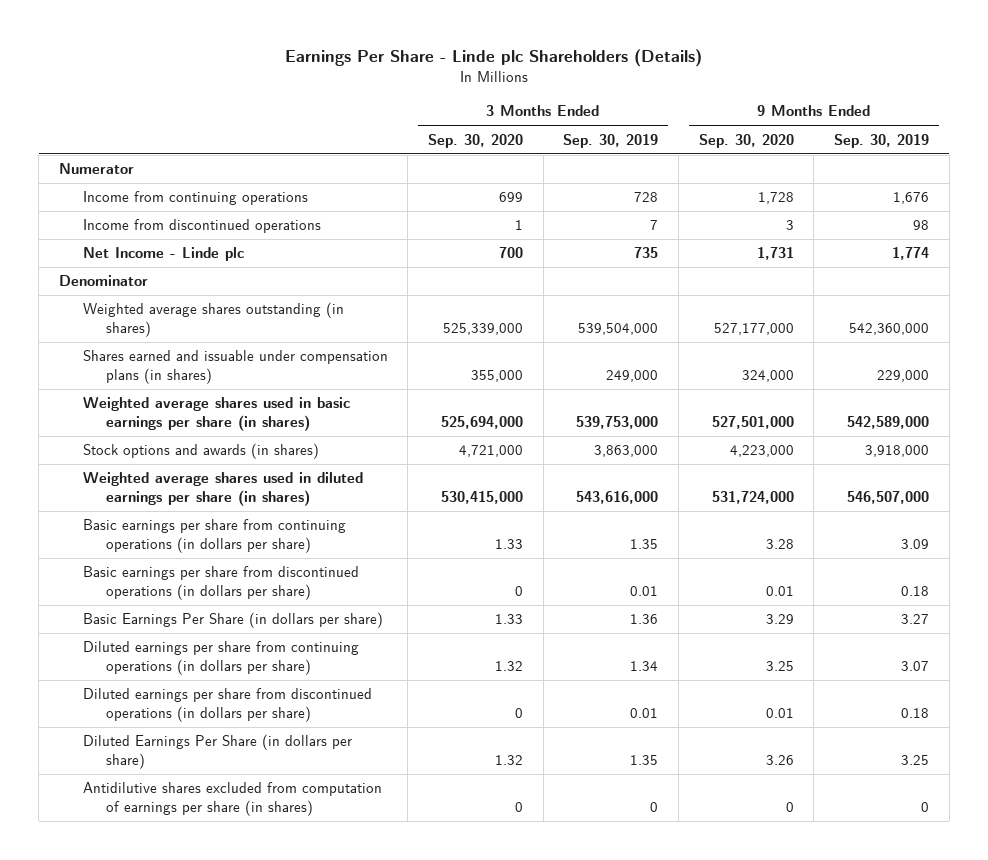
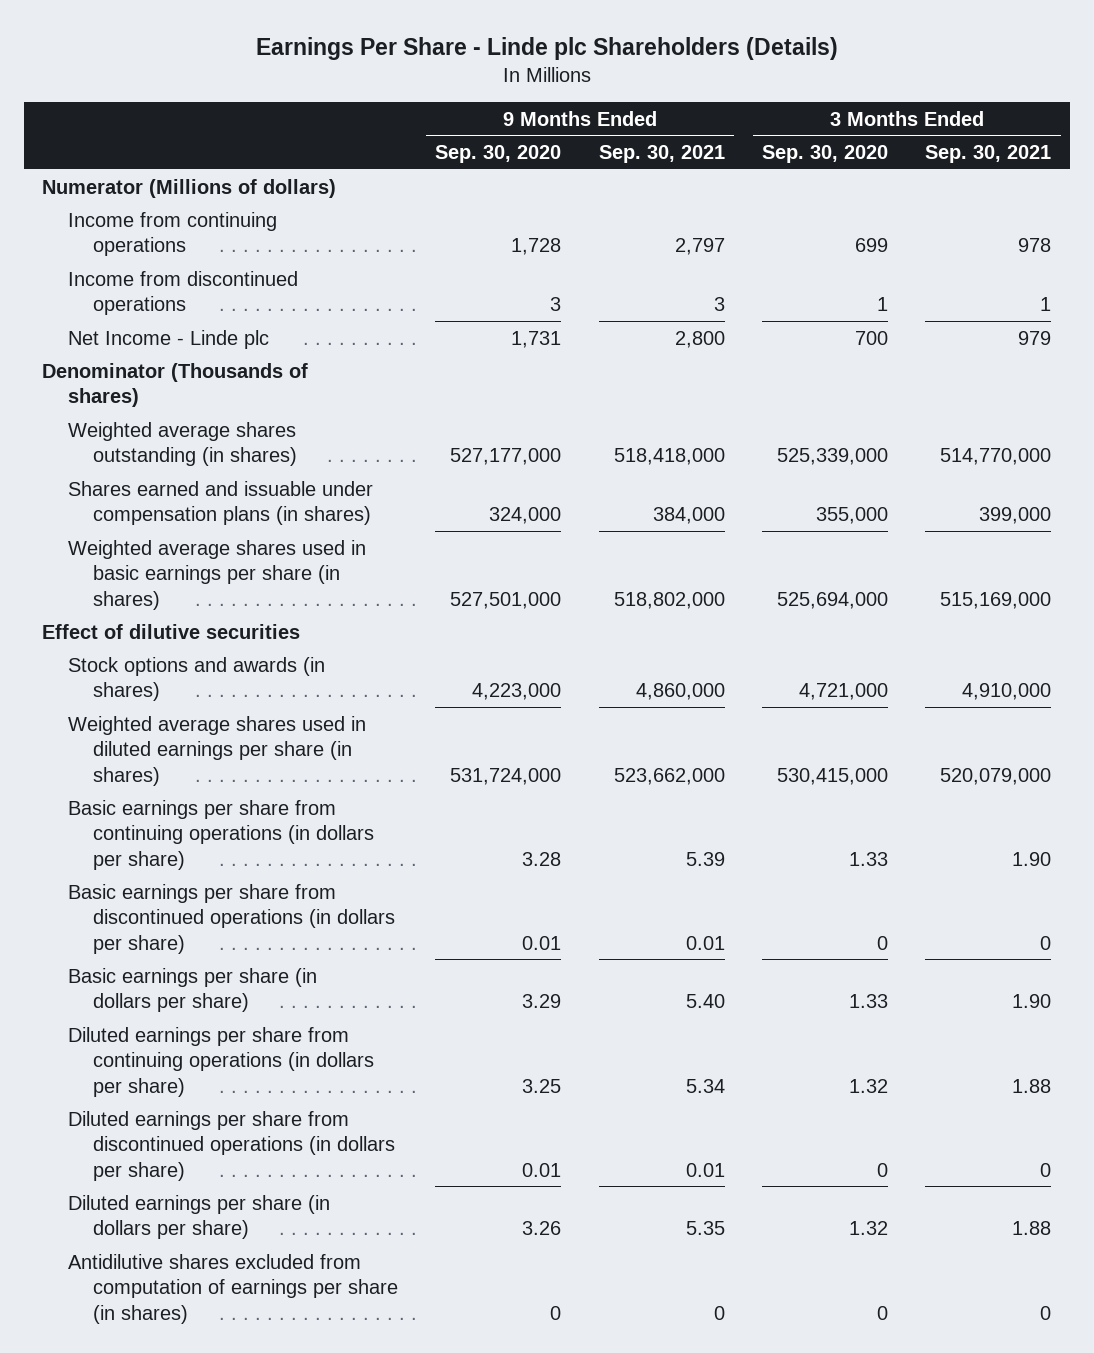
[563,133,659,148] Sep. 30, 2019 -> none
[834,133,930,148] Sep. 30, 2019 -> none
none -> [598,145,725,164] Sep. 30, 2021
none -> [925,145,1052,164] Sep. 30, 2021
[59,163,135,175] Numerator -> [42,178,337,198] Numerator (Millions of dollars)
[59,275,149,287] Denominator -> [42,362,309,408] Denominator (Thousands of shares)
none -> [42,623,301,639] Effect of dilutive securities
[82,612,383,629] Basic Earnings Per Share (in dollars per share) -> [67,967,317,1013] Basic earnings per share (in dollars per share)
[82,734,352,770] Diluted Earnings Per Share (in dollars per share) -> [67,1194,330,1240] Diluted earnings per share (in dollars per share)

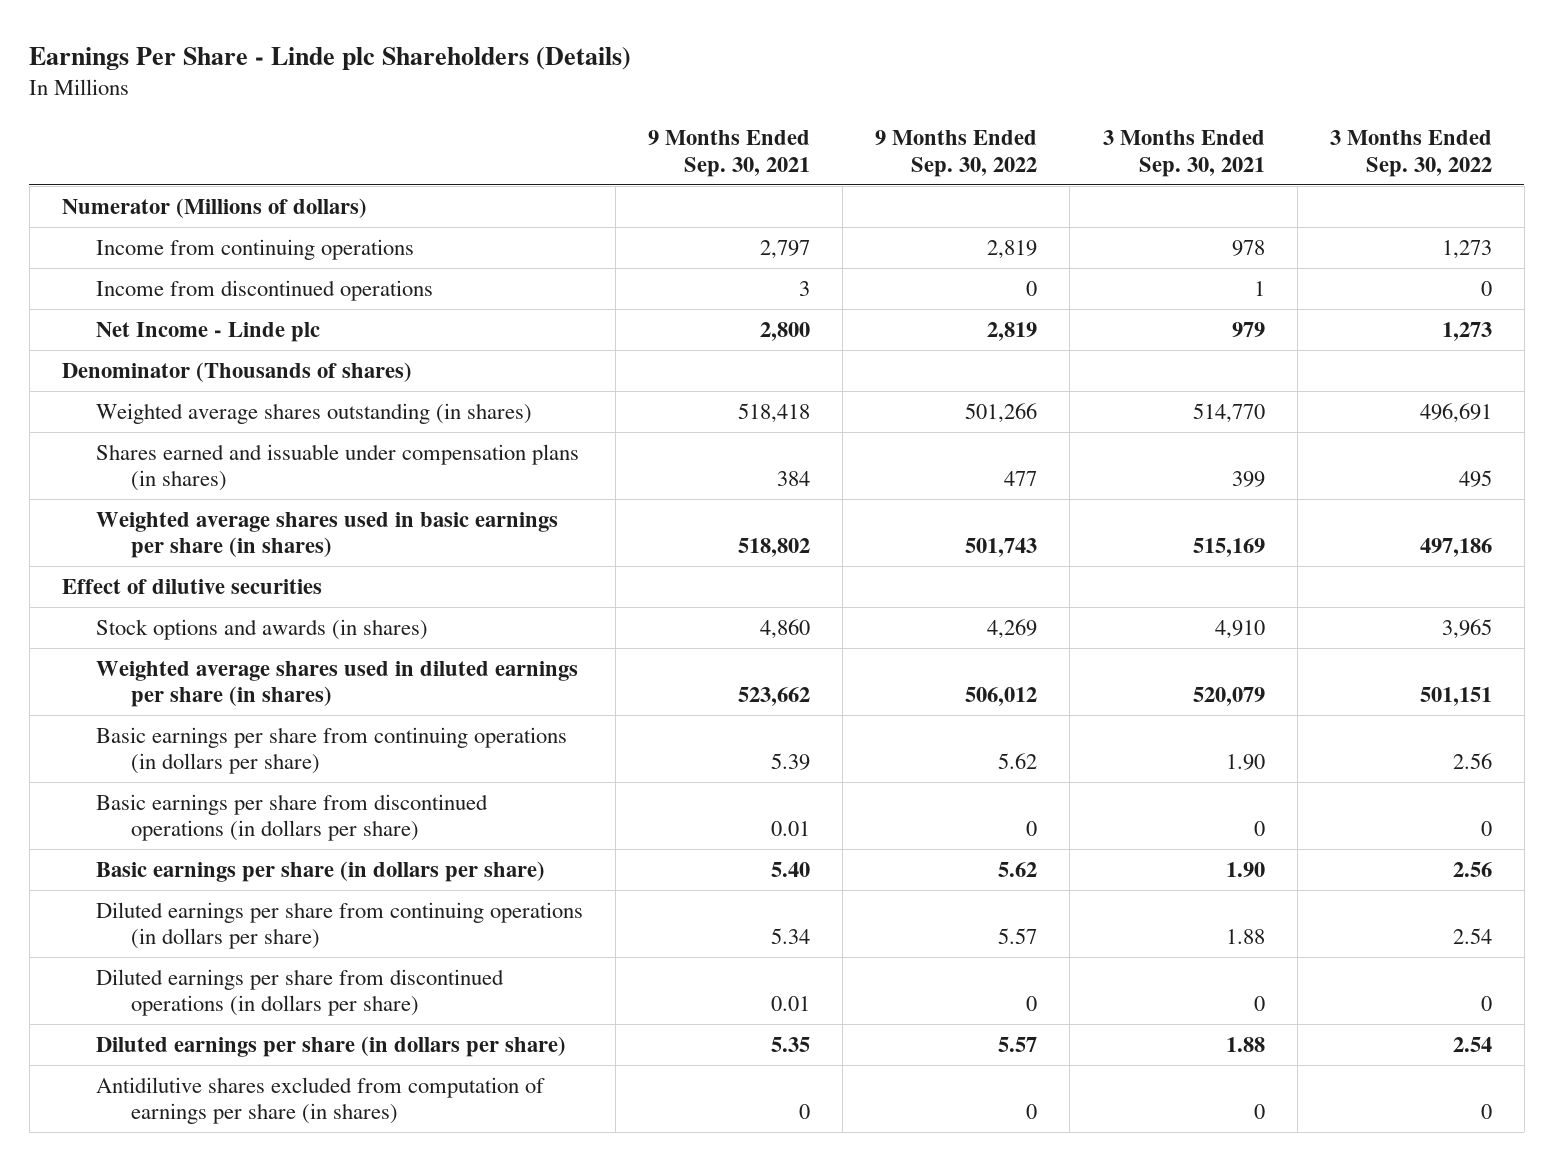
[435,145,562,164] Sep. 30, 2020 -> none
[762,145,889,164] Sep. 30, 2020 -> none
none -> [875,130,1038,178] 9 Months Ended Sep. 30, 2022
none -> [1329,130,1492,178] 3 Months Ended Sep. 30, 2022
[613,448,725,466] 518,418,000 -> [738,402,811,423] 518,418
[940,448,1052,466] 514,770,000 -> [1192,402,1265,423] 514,770
[652,507,725,525] 384,000 -> [777,471,811,487] 384
[979,507,1052,525] 399,000 -> [1231,471,1265,488] 399
[613,591,725,609] 518,802,000 -> [738,538,811,558] 518,802
[940,591,1052,609] 515,169,000 -> [1192,538,1265,558] 515,169
[635,683,725,701] 4,860,000 -> [760,618,811,639] 4,860
[962,683,1052,701] 4,910,000 -> [1214,619,1265,639] 4,910
[613,767,725,785] 523,662,000 -> [738,687,811,707] 523,662
[940,767,1052,785] 520,079,000 -> [1192,687,1265,707] 520,079

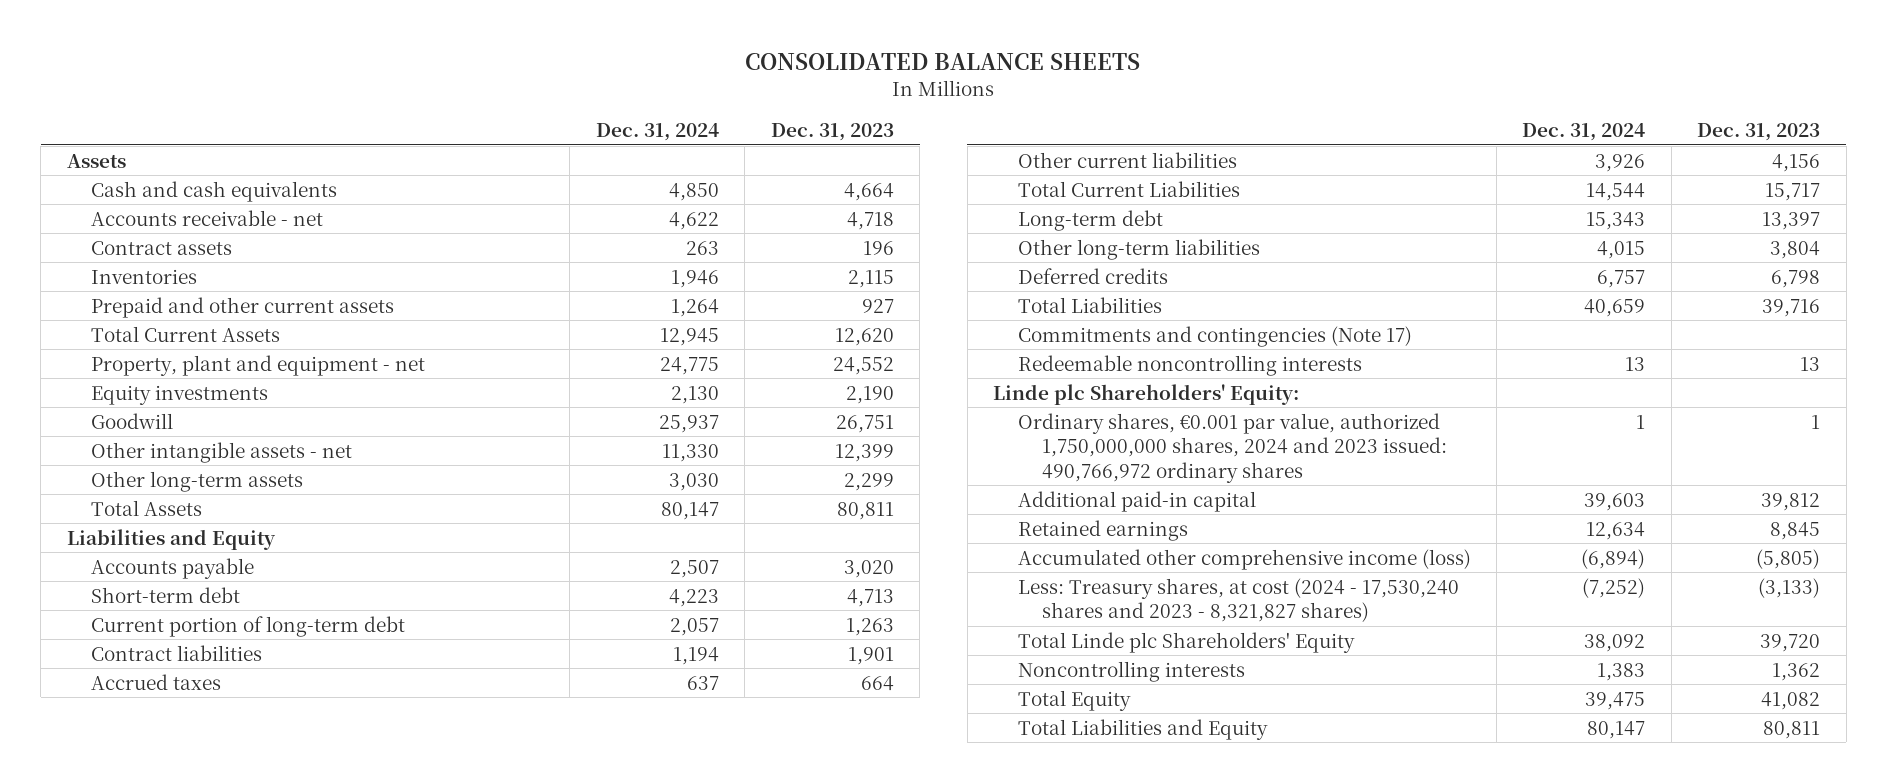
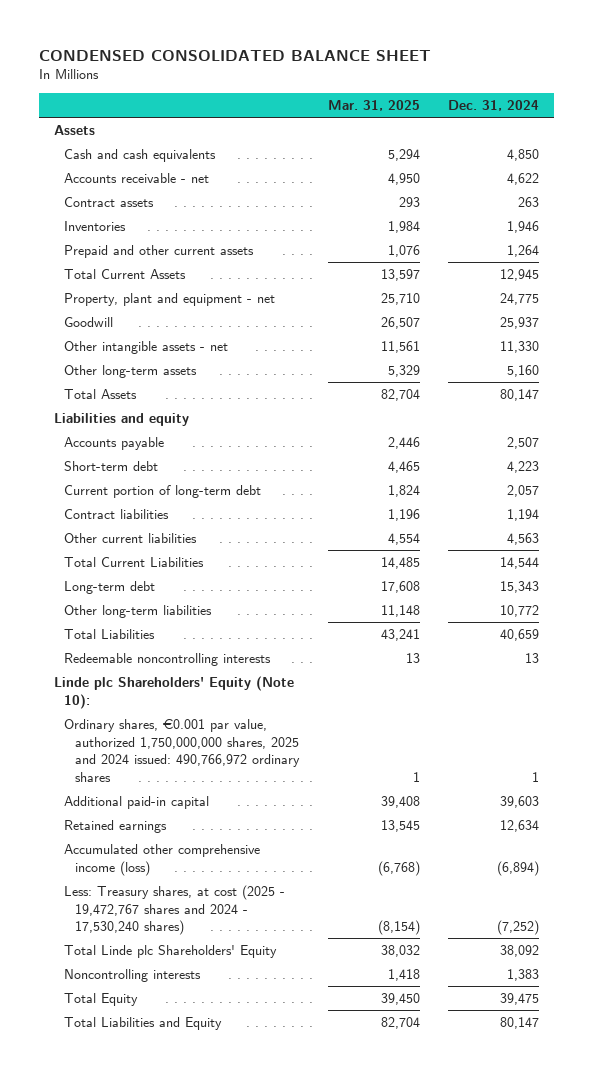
[745,53,1141,71] CONSOLIDATED BALANCE SHEETS -> [39,49,432,61] CONDENSED CONSOLIDATED BALANCE SHEET
[770,123,894,142] Dec. 31, 2023 -> none
none -> [327,100,420,112] Mar. 31, 2025
[90,384,268,405] Equity investments -> none
[668,472,719,491] 3,030 -> [507,364,540,377] 5,160
[66,528,276,550] Liabilities and Equity -> [53,412,189,426] Liabilities and equity
[90,673,221,690] Accrued taxes -> none
[1595,153,1646,172] 3,926 -> [507,532,540,545] 4,563
[1017,267,1168,284] Deferred credits -> none
[1597,240,1646,259] 4,015 -> [500,604,540,617] 10,772
[1017,325,1412,347] Commitments and contingencies (Note 17) -> none
[993,383,1300,405] Linde plc Shareholders' Equity: -> [53,675,294,709] Linde plc Shareholders' Equity (Note 10):
[1017,412,1447,483] Ordinary shares, €0.001 par value, authorized 1,750,000,000 shares, 2024 and 2023 issued: 490,766,972 ordinary shares -> [64,718,301,783] Ordinary shares, €0.001 par value, authorized 1,750,000,000 shares, 2025 and 2024 issued: 490,766,972 ordinary shares
[1017,577,1459,623] Less: Treasury shares, at cost (2024 - 17,530,240 shares and 2023 - 8,321,827 shares) -> [64,884,286,936] Less: Treasury shares, at cost (2025 - 19,472,767 shares and 2024 - 17,530,240 shares)

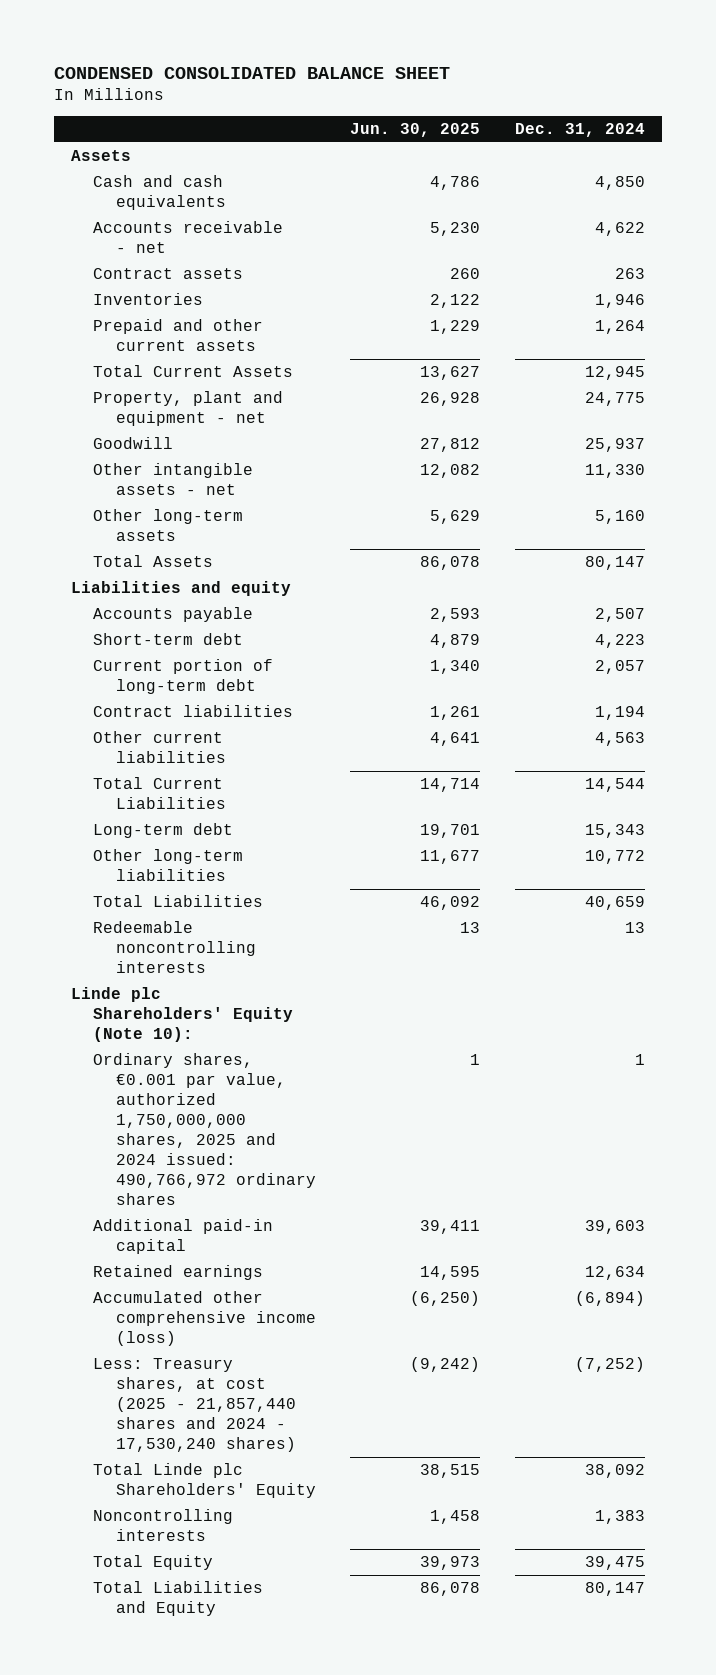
[327,100,420,112] Mar. 31, 2025 -> none
none -> [350,123,481,138] Jun. 30, 2025
[64,884,286,936] Less: Treasury shares, at cost (2025 - 19,472,767 shares and 2024 - 17,530,240 shares) -> [93,1358,296,1453] Less: Treasury shares, at cost (2025 - 21,857,440 shares and 2024 - 17,530,240 shares)

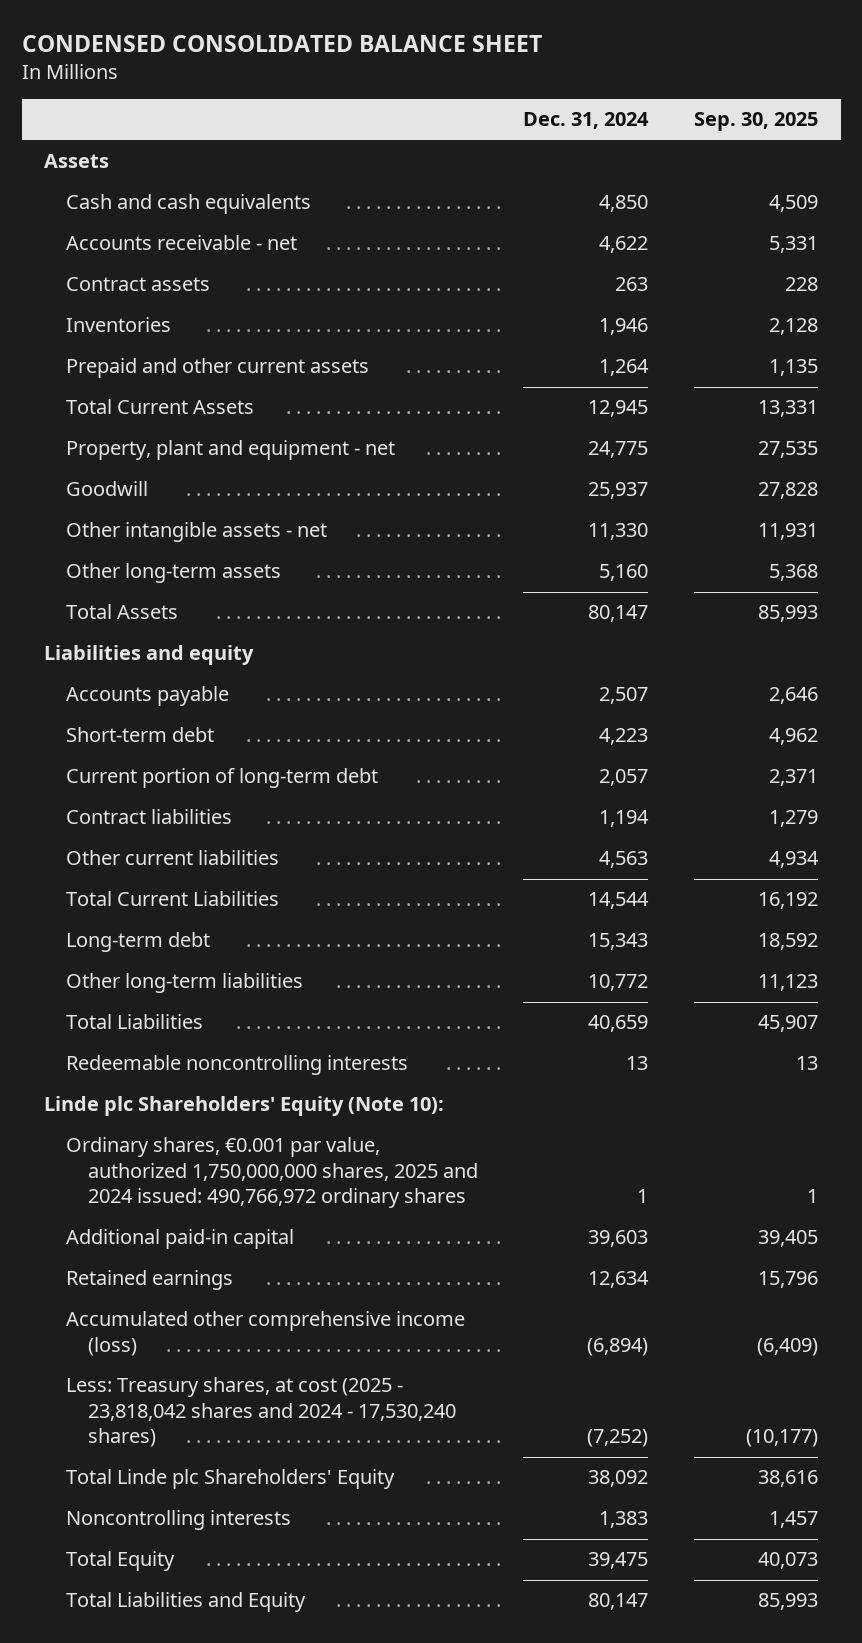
[350,123,481,138] Jun. 30, 2025 -> none
none -> [693,112,818,132] Sep. 30, 2025
[93,1358,296,1453] Less: Treasury shares, at cost (2025 - 21,857,440 shares and 2024 - 17,530,240 shares) -> [66,1377,456,1448] Less: Treasury shares, at cost (2025 - 23,818,042 shares and 2024 - 17,530,240 shares)

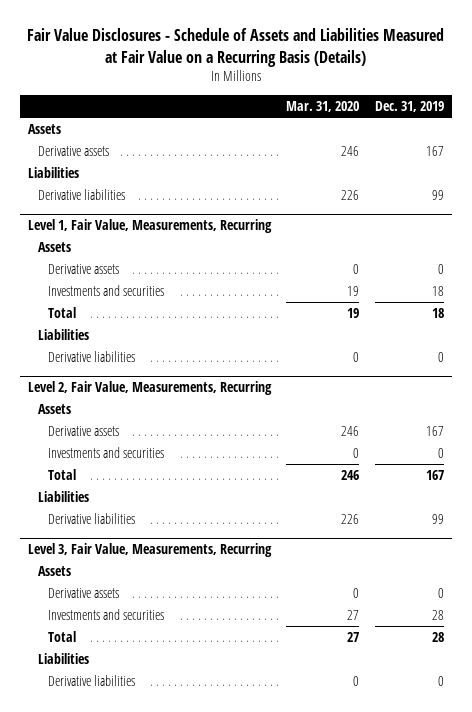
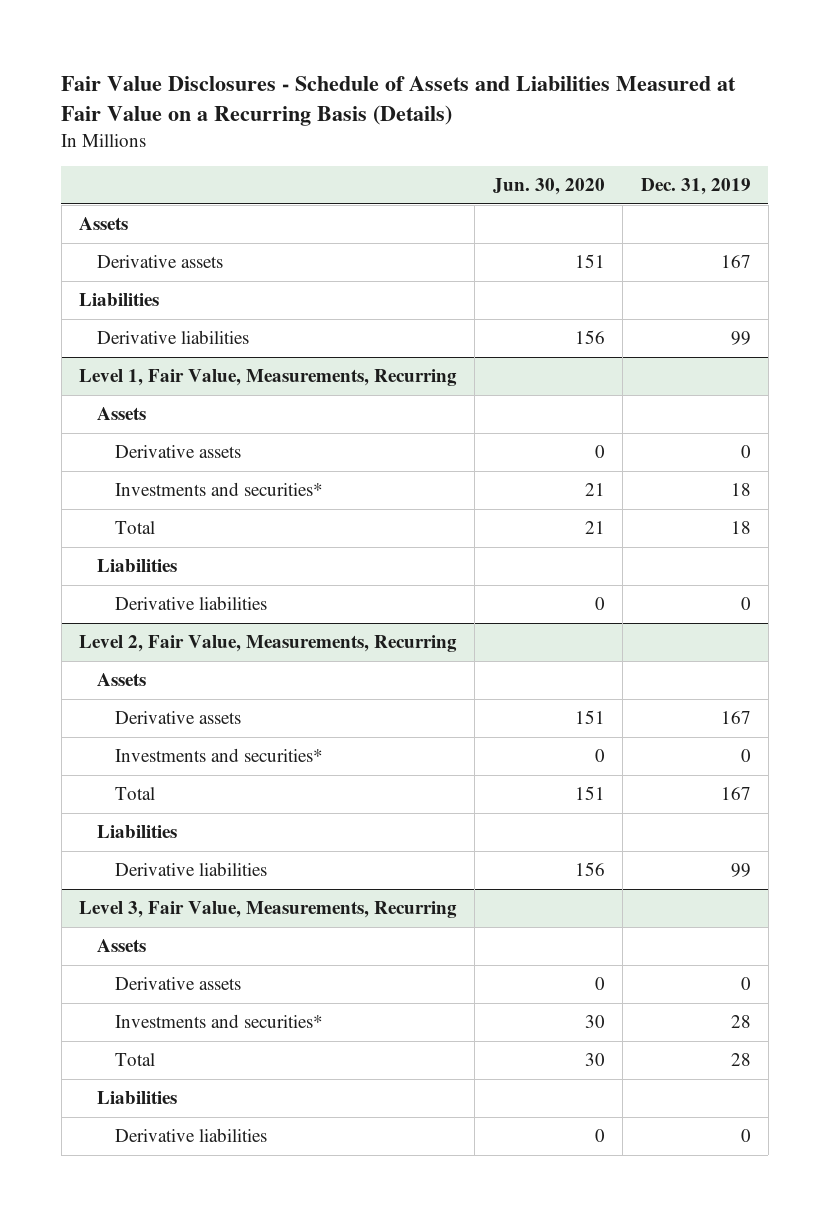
[286,101,360,113] Mar. 31, 2020 -> none
none -> [492,178,605,196] Jun. 30, 2020
[47,285,164,297] Investments and securities -> [115,482,324,497] Investments and securities*
[47,447,164,459] Investments and securities -> [115,748,324,763] Investments and securities*
[47,609,164,621] Investments and securities -> [115,1014,324,1029] Investments and securities*

